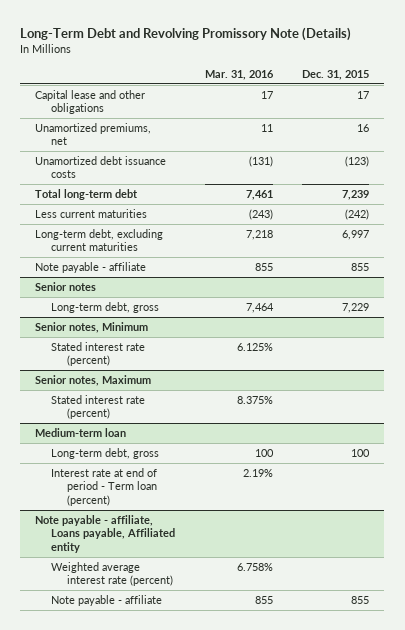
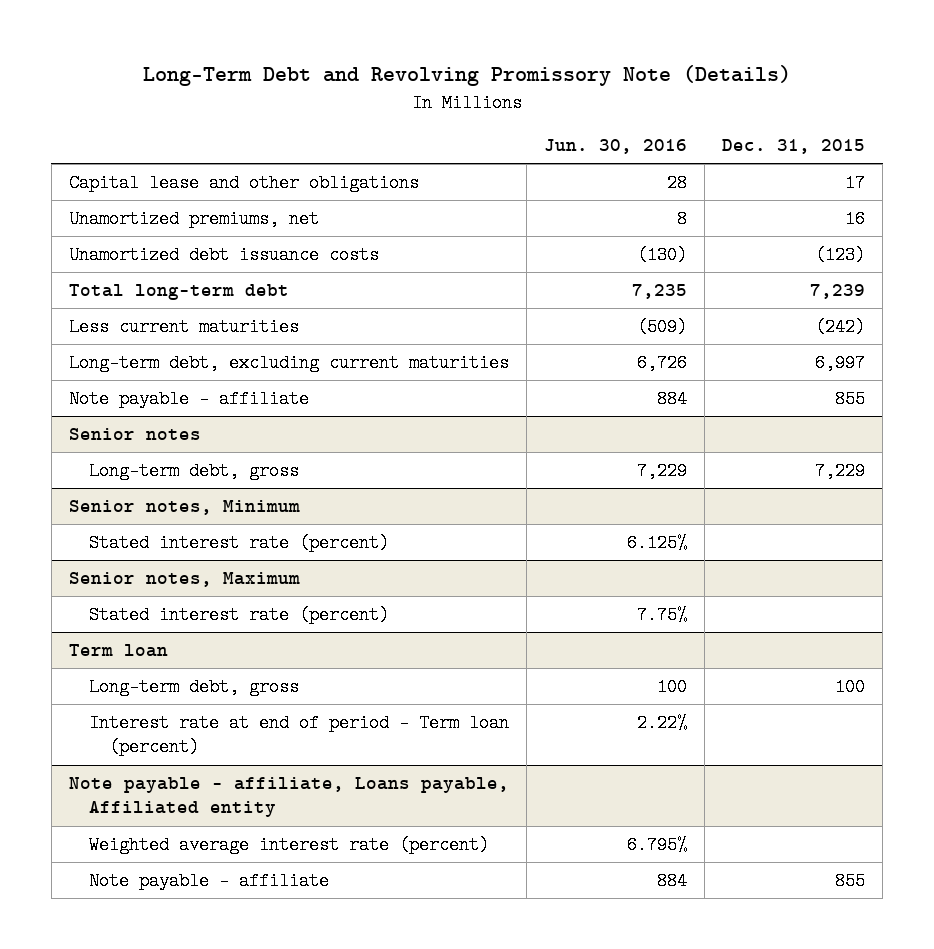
[204,70,274,81] Mar. 31, 2016 -> none
none -> [544,139,688,155] Jun. 30, 2016
[35,427,127,437] Medium-term loan -> [68,643,168,657] Term loan

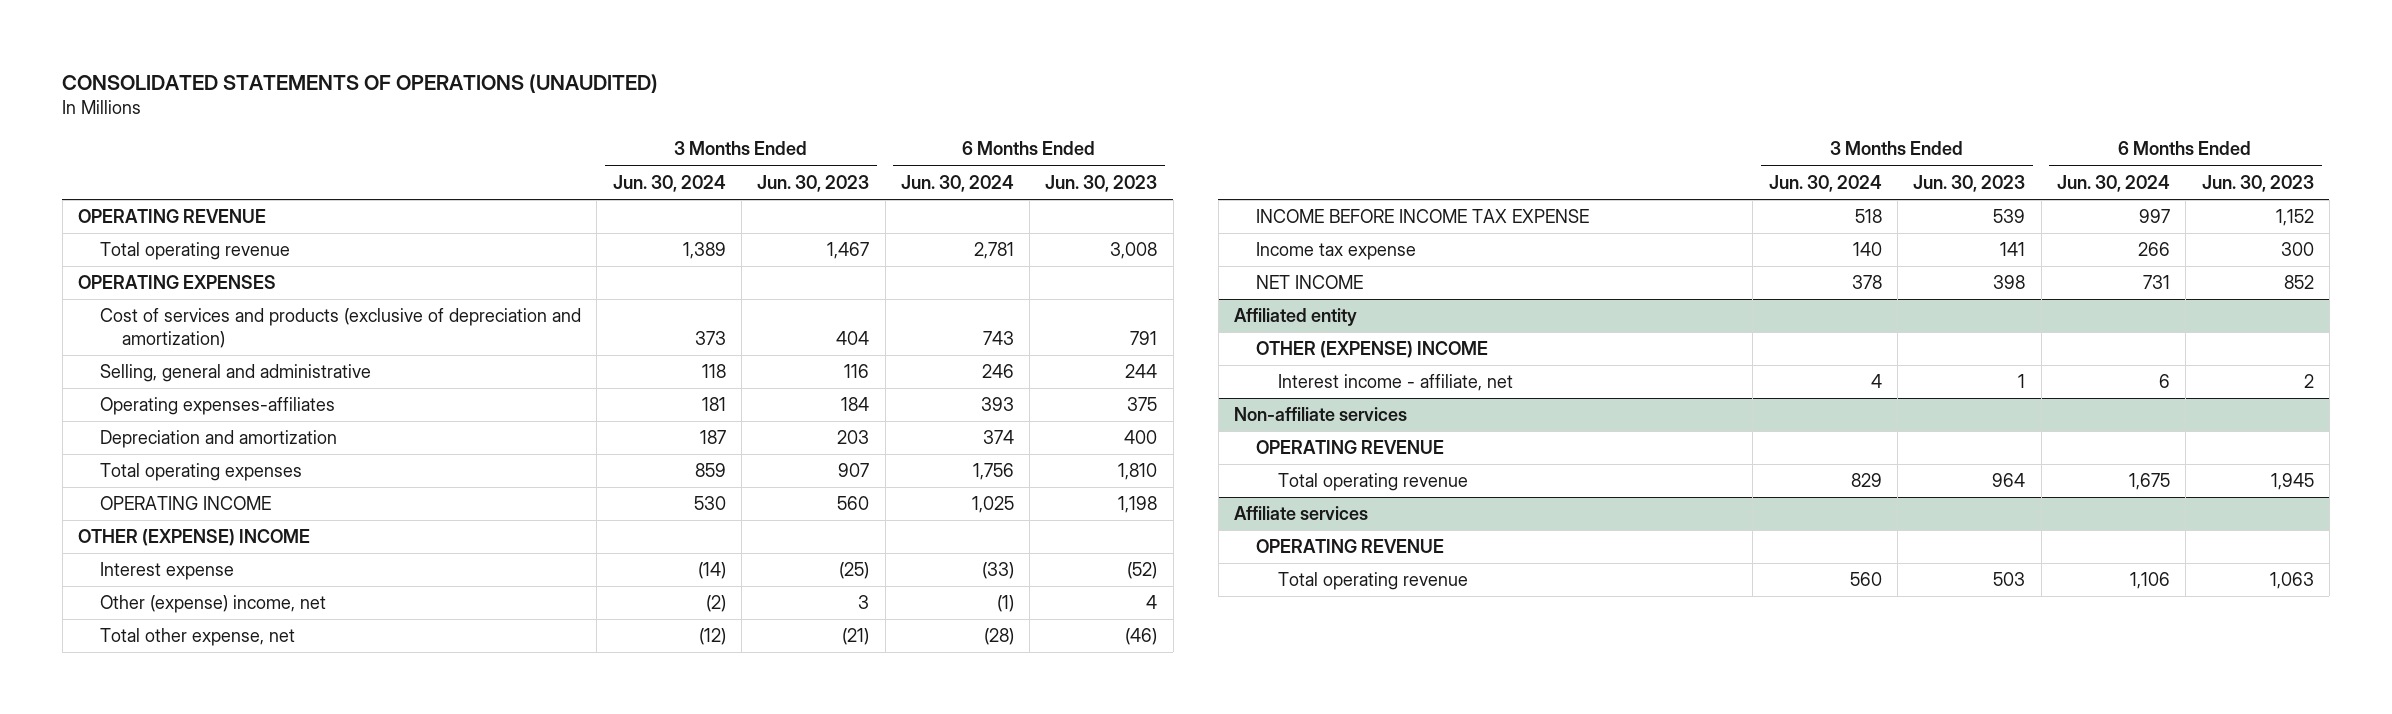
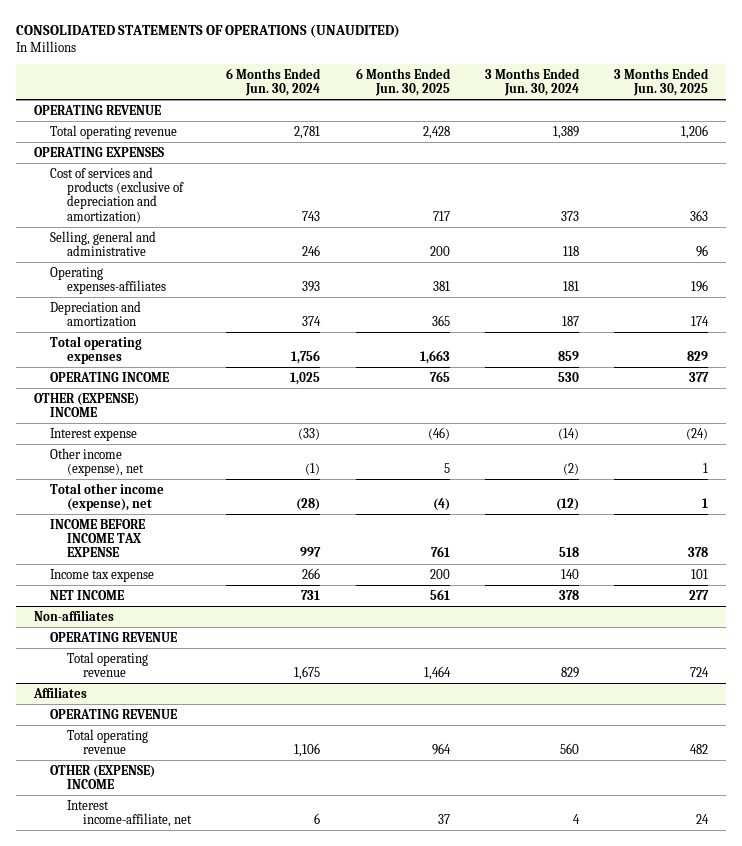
[757,174,870,192] Jun. 30, 2023 -> none
[1045,174,1158,192] Jun. 30, 2023 -> none
none -> [355,67,451,97] 6 Months Ended Jun. 30, 2025
none -> [614,67,710,97] 3 Months Ended Jun. 30, 2025
[99,595,326,614] Other (expense) income, net -> [50,447,144,476] Other income (expense), net
[99,628,295,647] Total other expense, net -> [50,482,165,511] Total other income (expense), net
[1234,308,1358,327] Affiliated entity -> none
[1255,341,1488,359] OTHER (EXPENSE) INCOME -> none
[1277,374,1513,392] Interest income - affiliate, net -> none
[1234,407,1408,422] Non-affiliate services -> none
none -> [33,609,114,621] Non-affiliates
[1234,506,1369,521] Affiliate services -> none
none -> [32,686,87,698] Affiliates
none -> [50,764,156,789] OTHER (EXPENSE) INCOME
none -> [66,799,193,827] Interest income-affiliate, net

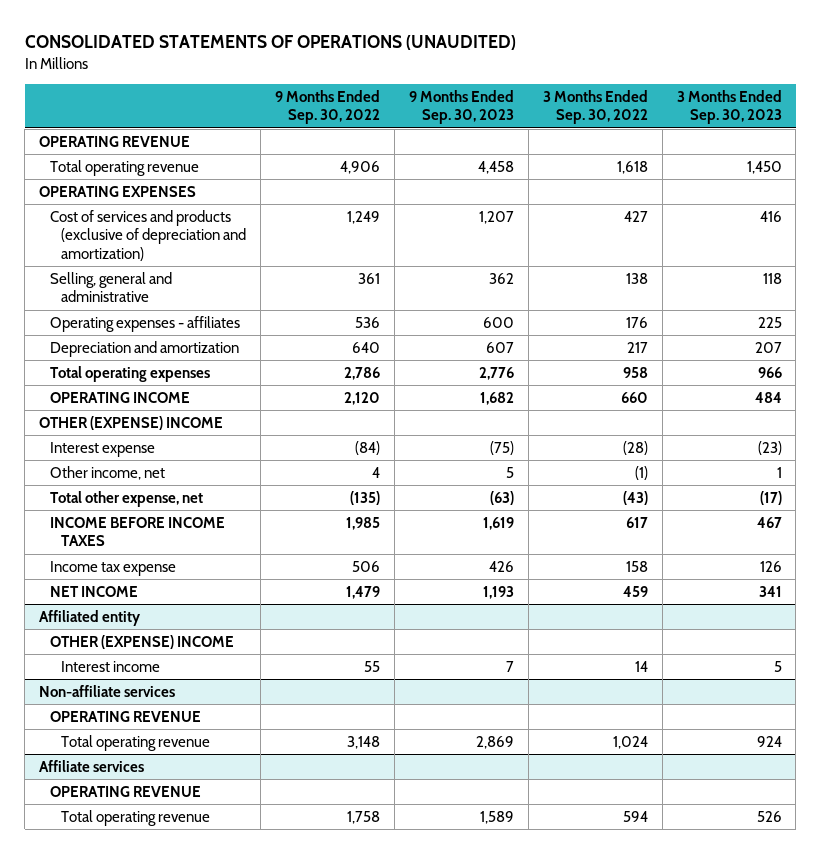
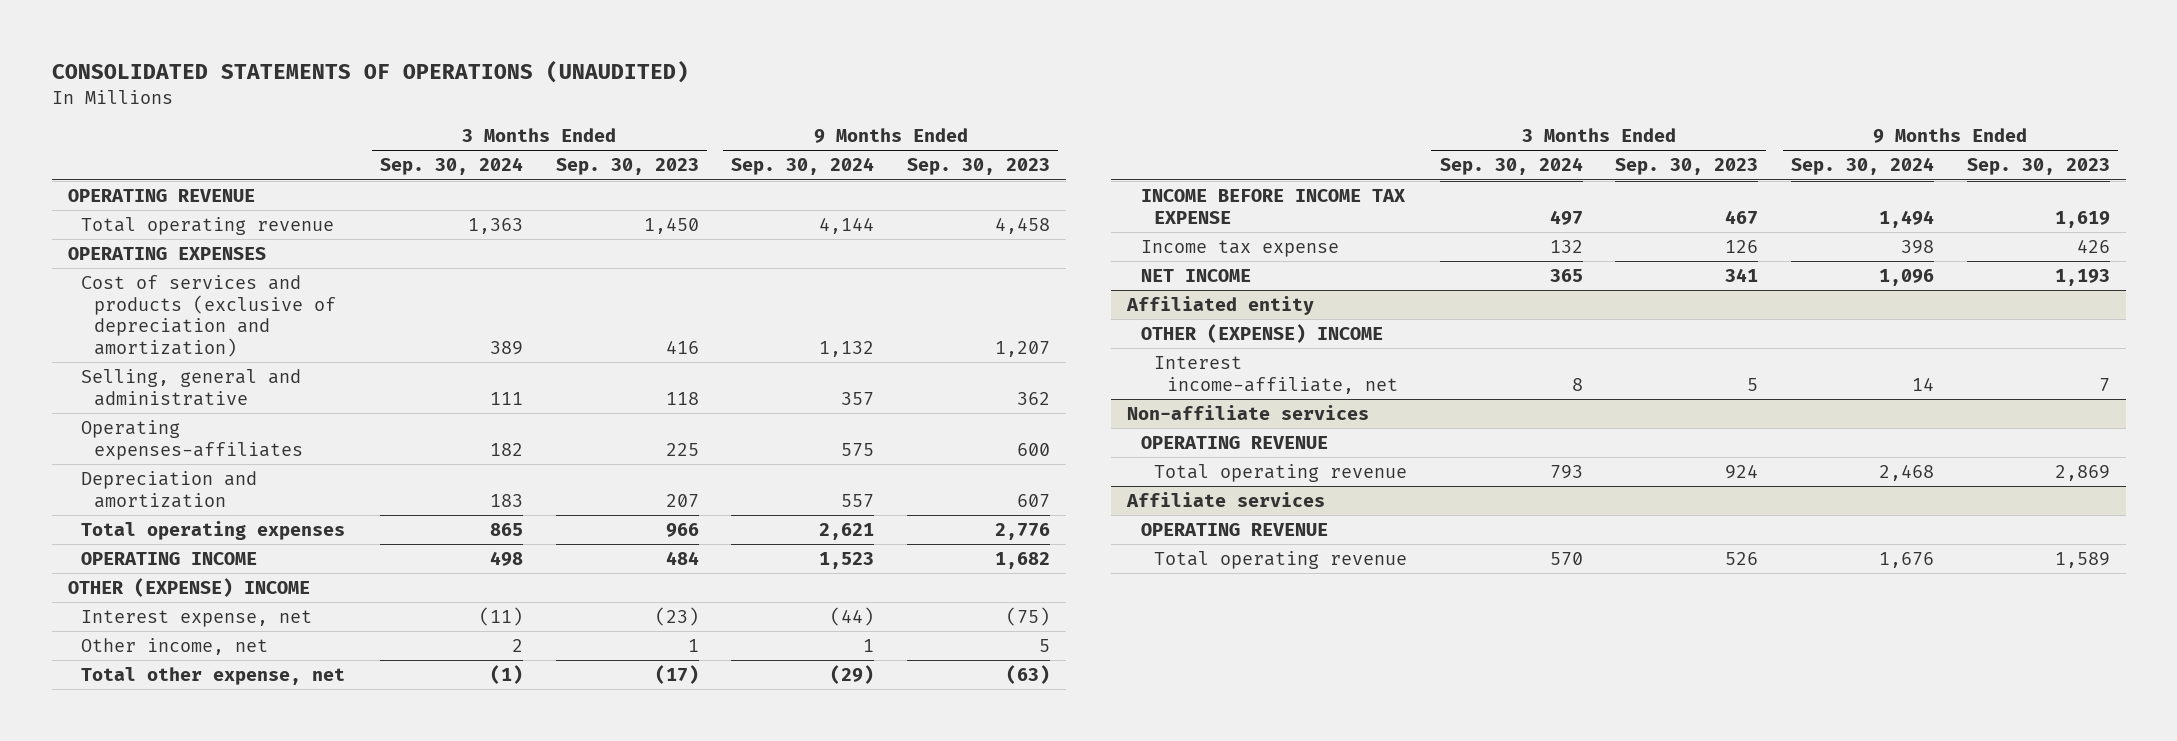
[275,89,381,125] 9 Months Ended Sep. 30, 2022 -> none
[542,89,648,125] 3 Months Ended Sep. 30, 2022 -> none
none -> [380,157,524,176] Sep. 30, 2024
none -> [731,157,875,176] Sep. 30, 2024
[50,315,241,332] Operating expenses - affiliates -> [81,419,304,460] Operating expenses-affiliates
[50,441,156,457] Interest expense -> [81,609,313,627] Interest expense, net
[50,516,226,547] INCOME BEFORE INCOME TAXES -> [1140,188,1406,224] INCOME BEFORE INCOME TAX EXPENSE
[61,660,161,672] Interest income -> [1153,355,1399,394] Interest income-affiliate, net

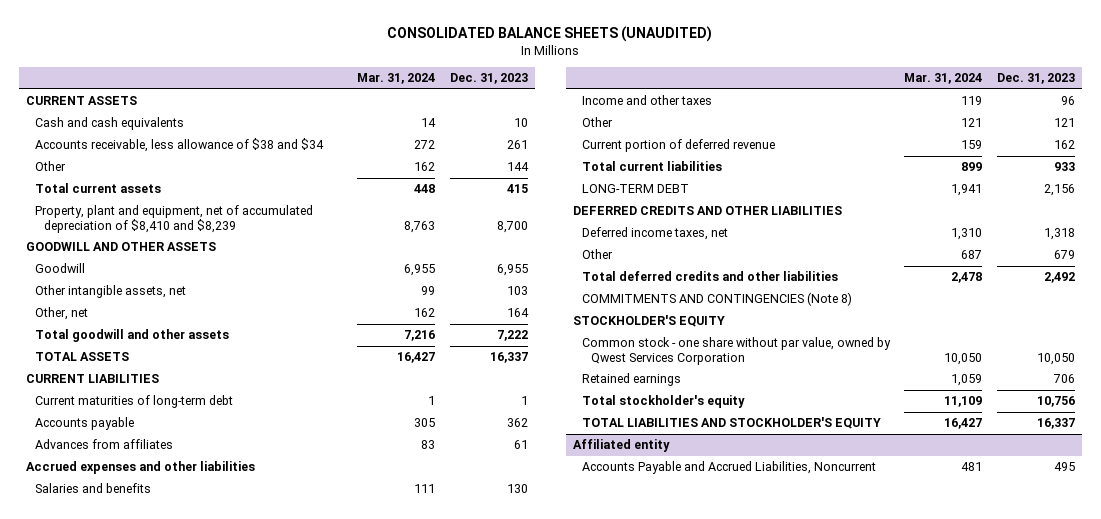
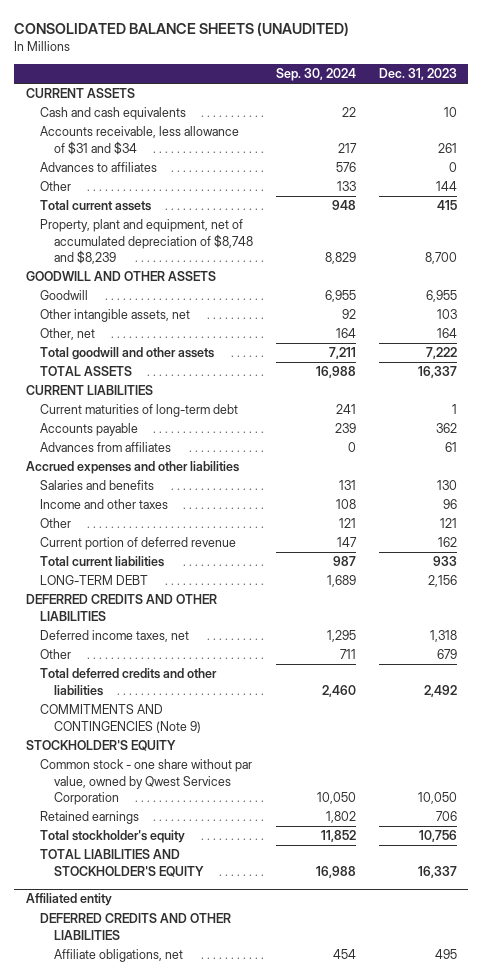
[357,73,436,85] Mar. 31, 2024 -> none
none -> [275,68,356,82] Sep. 30, 2024
[34,138,324,153] Accounts receivable, less allowance of $38 and $34 -> [39,126,239,155] Accounts receivable, less allowance of $31 and $34
none -> [39,162,157,173] Advances to affiliates
[34,205,313,233] Property, plant and equipment, net of accumulated depreciation of $8,410 and $8,239 -> [39,219,253,264] Property, plant and equipment, net of accumulated depreciation of $8,748 and $8,239
[581,292,852,307] COMMITMENTS AND CONTINGENCIES (Note 8) -> [39,704,201,733] COMMITMENTS AND CONTINGENCIES (Note 9)
none -> [39,913,231,940] DEFERRED CREDITS AND OTHER LIABILITIES
[581,461,876,475] Accounts Payable and Accrued Liabilities, Noncurrent -> [53,949,183,963] Affiliate obligations, net

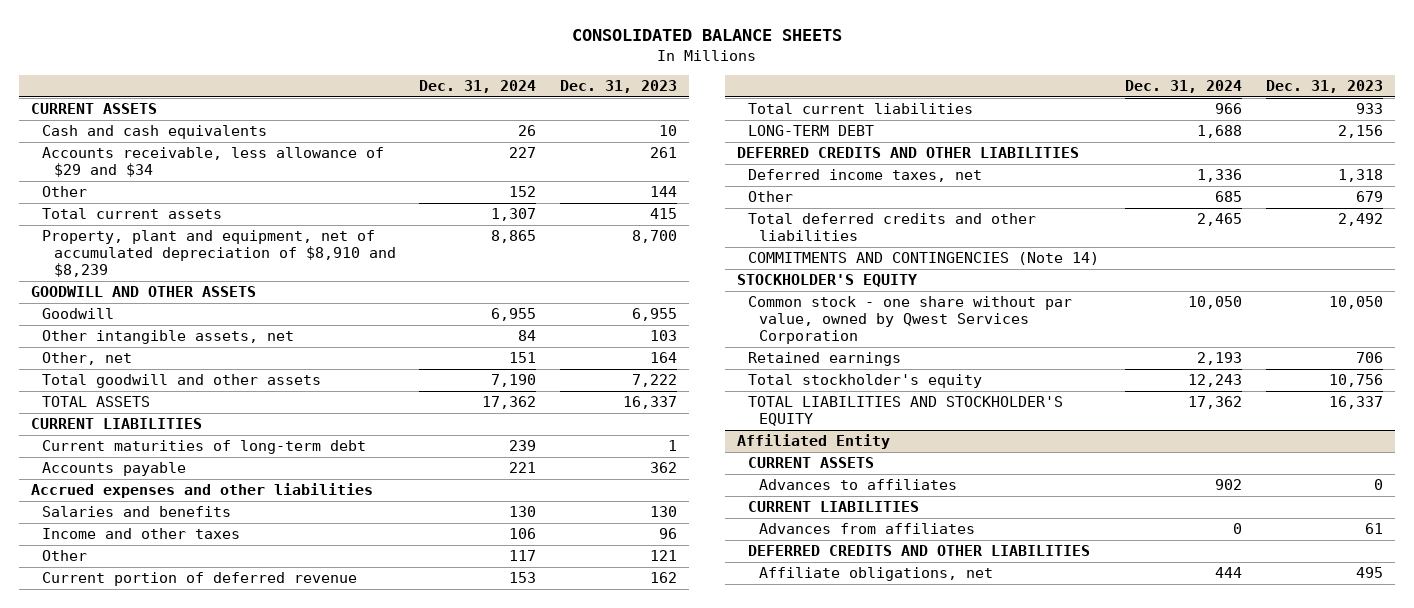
[14,22,350,37] CONSOLIDATED BALANCE SHEETS (UNAUDITED) -> [572,29,843,42] CONSOLIDATED BALANCE SHEETS
[275,68,356,82] Sep. 30, 2024 -> none
none -> [419,80,537,94] Dec. 31, 2024
[39,162,157,173] Advances to affiliates -> none
[39,126,239,155] Accounts receivable, less allowance of $31 and $34 -> [42,147,385,178] Accounts receivable, less allowance of $29 and $34
[39,219,253,264] Property, plant and equipment, net of accumulated depreciation of $8,748 and $8,239 -> [42,230,396,277] Property, plant and equipment, net of accumulated depreciation of $8,910 and $8,239
[39,442,171,453] Advances from affiliates -> none
[39,704,201,733] COMMITMENTS AND CONTINGENCIES (Note 9) -> [748,252,1100,266] COMMITMENTS AND CONTINGENCIES (Note 14)
[25,893,112,907] Affiliated entity -> [736,434,890,450] Affiliated Entity
none -> [748,457,875,469] CURRENT ASSETS
none -> [759,479,958,491] Advances to affiliates
none -> [748,501,920,513] CURRENT LIABILITIES
none -> [759,523,976,535] Advances from affiliates

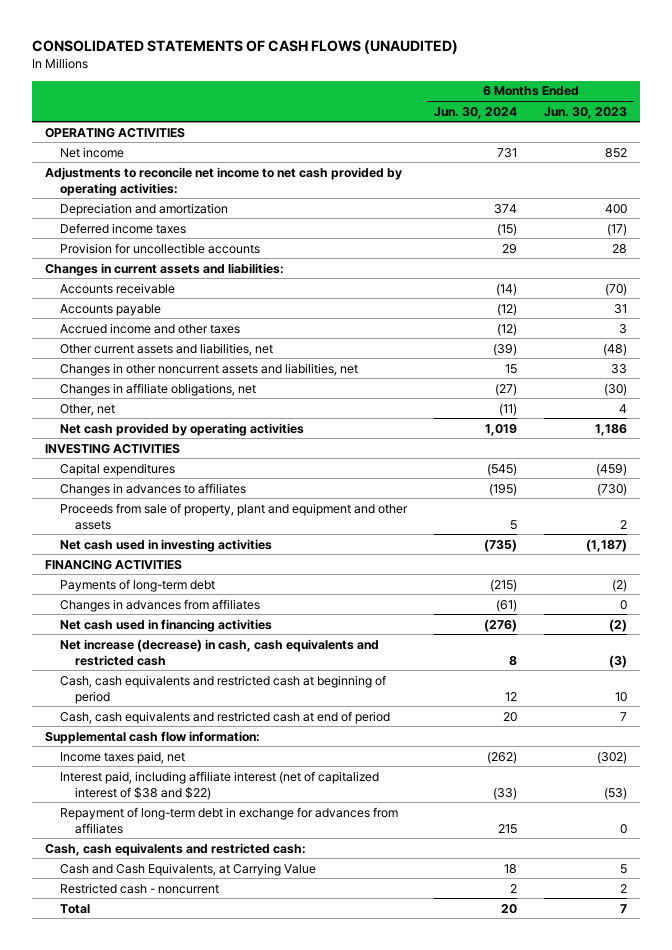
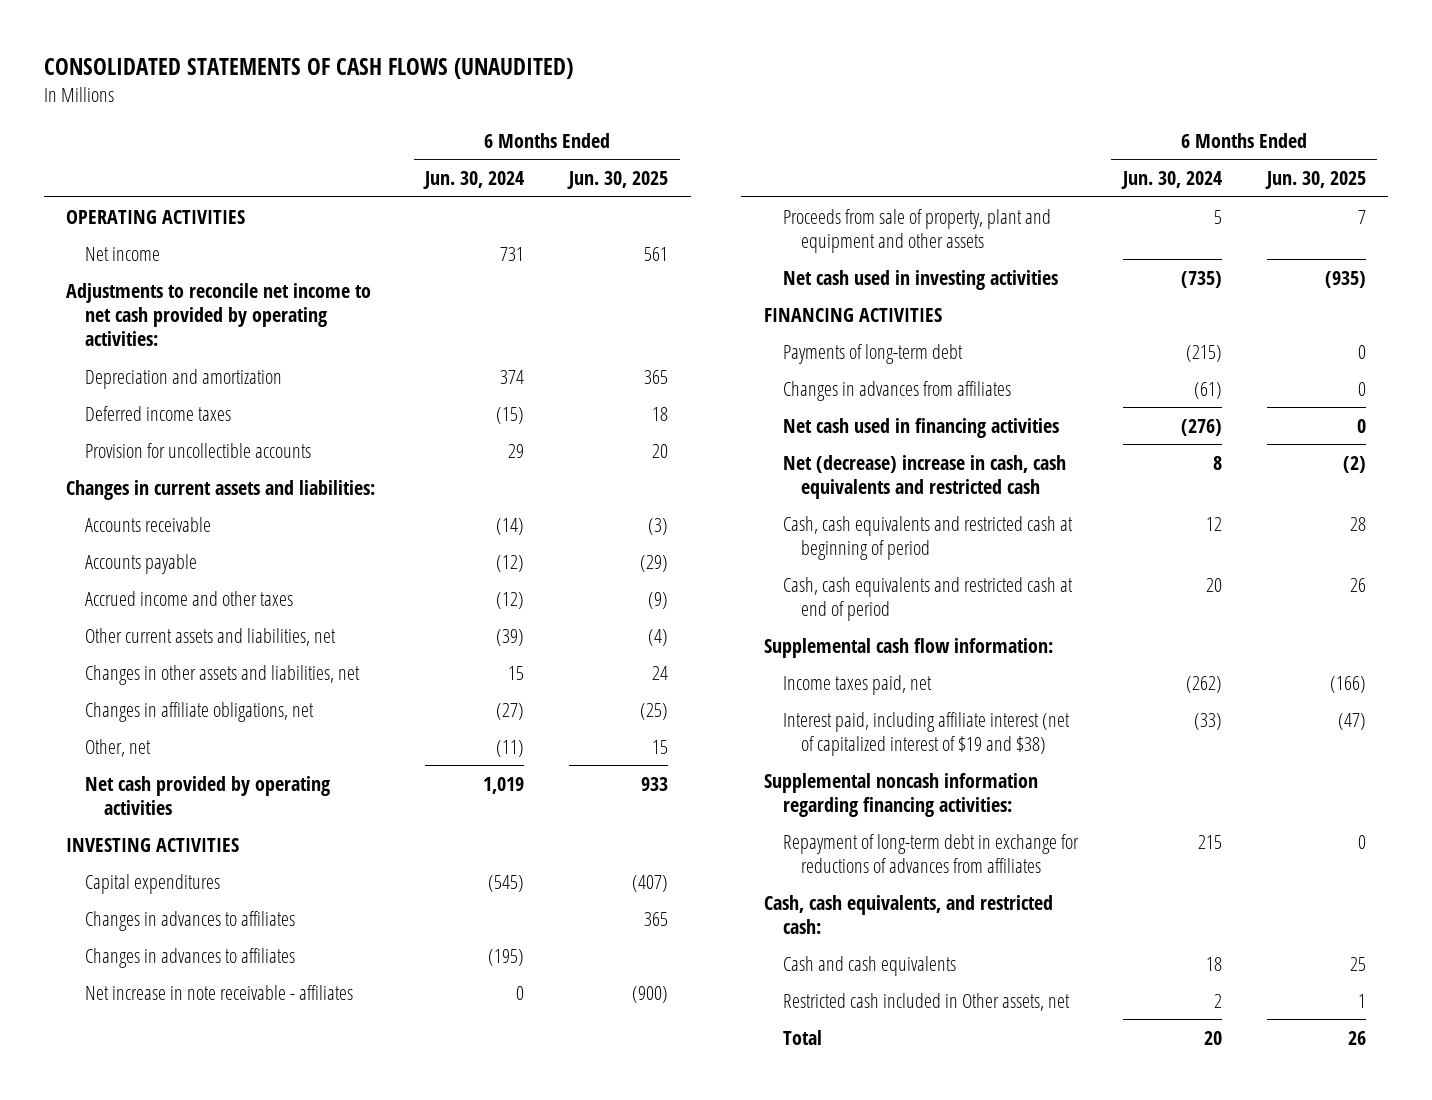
[544,106,628,119] Jun. 30, 2023 -> none
none -> [567,171,669,190] Jun. 30, 2025
[60,362,359,376] Changes in other noncurrent assets and liabilities, net -> [85,664,361,685] Changes in other assets and liabilities, net
none -> [85,910,296,931] Changes in advances to affiliates
none -> [85,984,354,1000] Net increase in note receivable - affiliates
[60,638,380,666] Net increase (decrease) in cash, cash equivalents and restricted cash -> [782,454,1066,499] Net (decrease) increase in cash, cash equivalents and restricted cash
[60,770,380,800] Interest paid, including affiliate interest (net of capitalized interest of $38 and $22) -> [782,711,1070,756] Interest paid, including affiliate interest (net of capitalized interest of $19 and $38)
none -> [763,772,1038,817] Supplemental noncash information regarding financing activities:
[60,806,399,834] Repayment of long-term debt in exchange for advances from affiliates -> [782,833,1079,873] Repayment of long-term debt in exchange for reductions of advances from affiliates
[45,842,307,856] Cash, cash equivalents and restricted cash: -> [763,894,1053,934] Cash, cash equivalents, and restricted cash:
[60,862,317,876] Cash and Cash Equivalents, at Carrying Value -> [782,955,956,976] Cash and cash equivalents
[60,882,220,894] Restricted cash - noncurrent -> [782,992,1070,1011] Restricted cash included in Other assets, net

